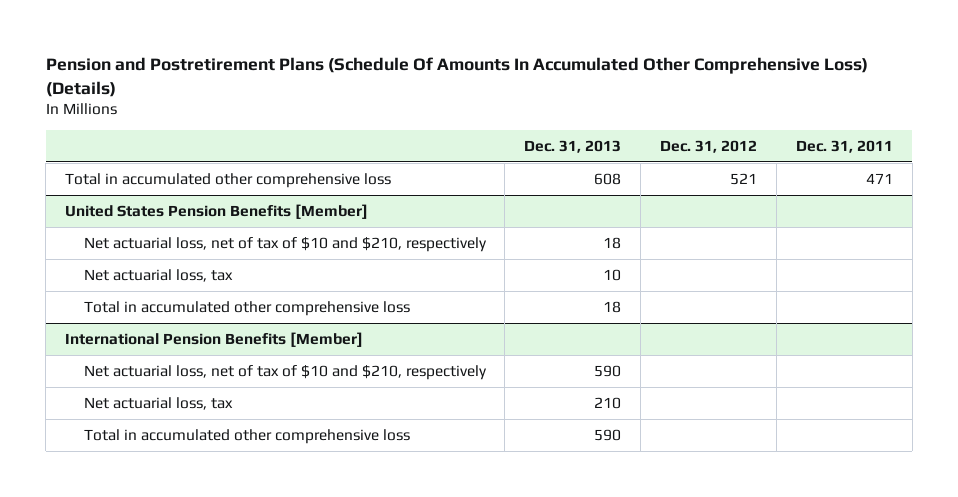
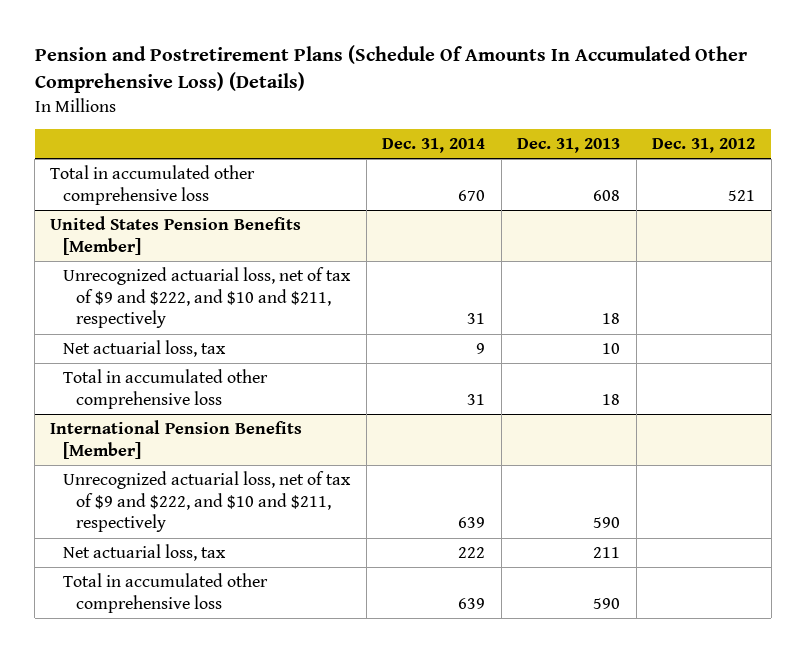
[795,139,893,153] Dec. 31, 2011 -> none
none -> [382,138,486,154] Dec. 31, 2014
[83,237,487,253] Net actuarial loss, net of tax of $10 and $210, respectively -> [63,267,352,329] Unrecognized actuarial loss, net of tax of $9 and $222, and $10 and $211, respectively
[83,365,487,381] Net actuarial loss, net of tax of $10 and $210, respectively -> [63,471,352,533] Unrecognized actuarial loss, net of tax of $9 and $222, and $10 and $211, respectively
[594,397,622,410] 210 -> [593,547,621,559] 211

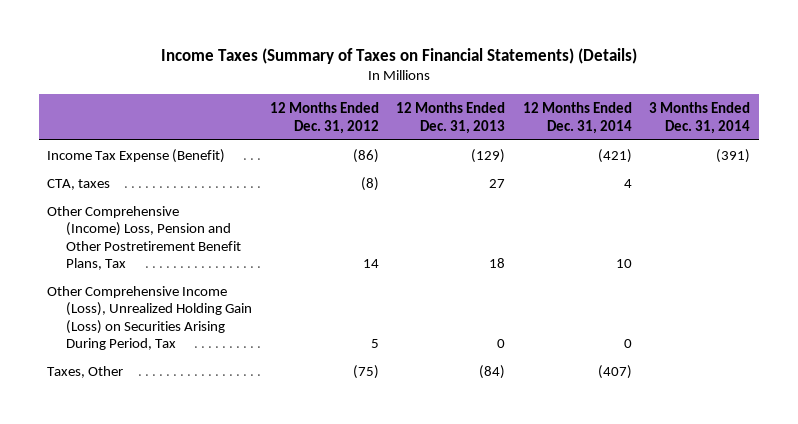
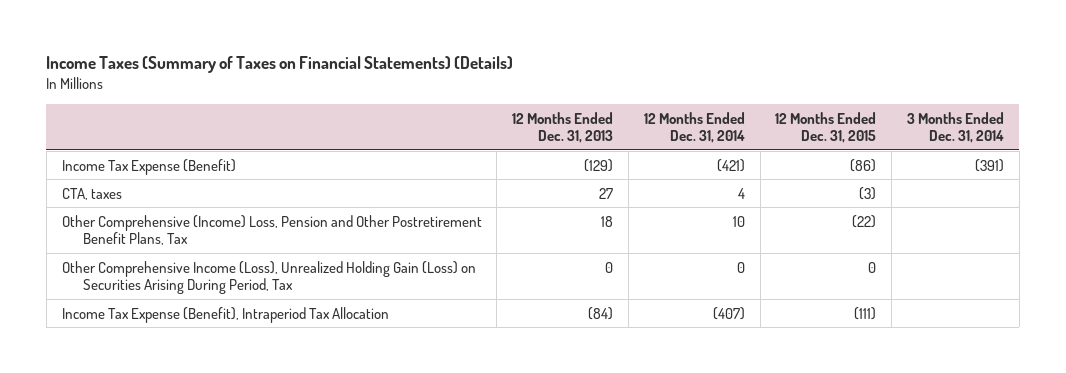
[269,102,379,134] 12 Months Ended Dec. 31, 2012 -> none
none -> [775,111,877,144] 12 Months Ended Dec. 31, 2015
[47,365,124,378] Taxes, Other -> [61,306,389,323] Income Tax Expense (Benefit), Intraperiod Tax Allocation

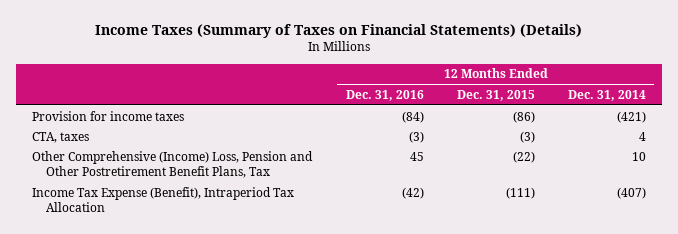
[512,111,614,144] 12 Months Ended Dec. 31, 2013 -> none
[906,111,1004,144] 3 Months Ended Dec. 31, 2014 -> none
none -> [345,89,424,101] Dec. 31, 2016
[61,158,236,175] Income Tax Expense (Benefit) -> [32,110,185,121] Provision for income taxes
[61,260,476,294] Other Comprehensive Income (Loss), Unrealized Holding Gain (Loss) on Securities Arising During Period, Tax -> none

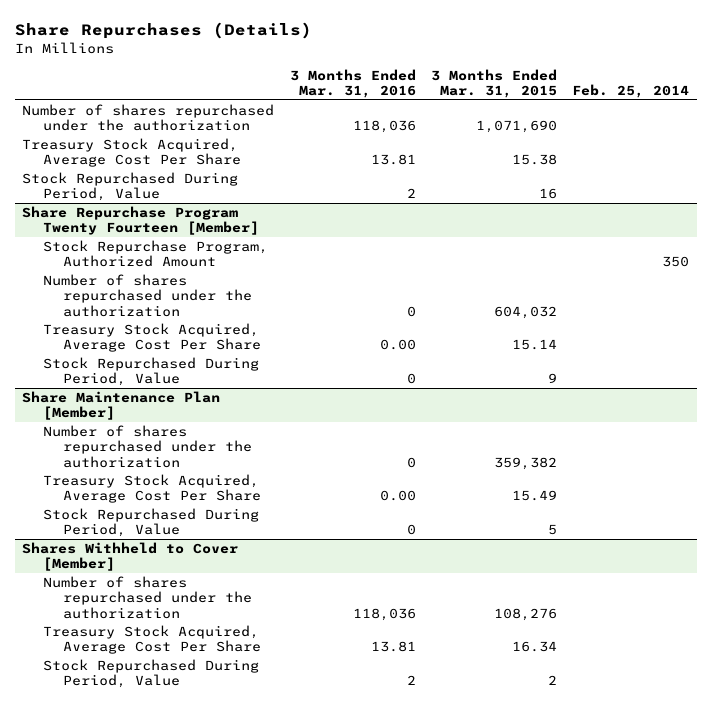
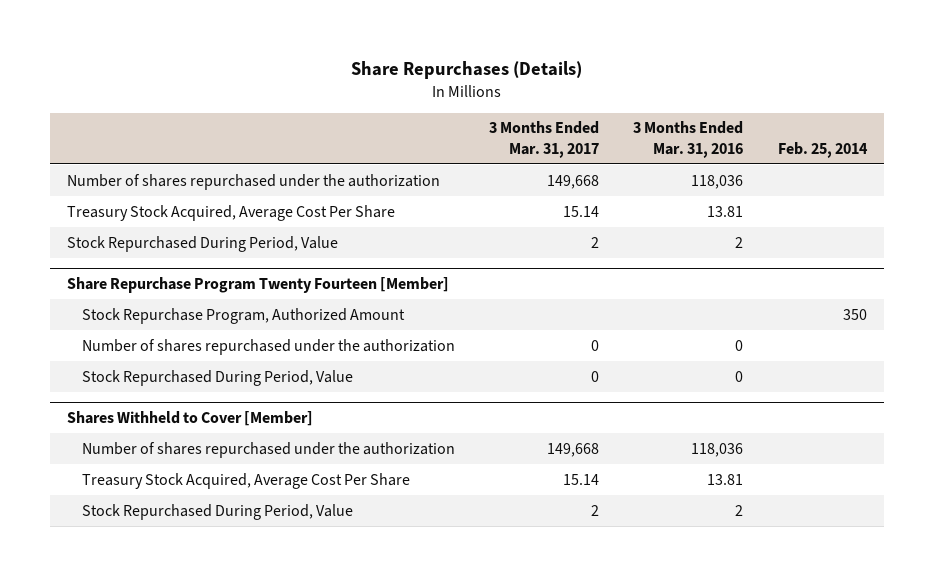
[431,68,558,98] 3 Months Ended Mar. 31, 2015 -> none
none -> [489,121,600,158] 3 Months Ended Mar. 31, 2017
[42,322,261,353] Treasury Stock Acquired, Average Cost Per Share -> none
[22,390,221,421] Share Maintenance Plan [Member] -> none
[42,424,252,468] Number of shares repurchased under the authorization -> none
[42,473,261,504] Treasury Stock Acquired, Average Cost Per Share -> none
[42,507,259,538] Stock Repurchased During Period, Value -> none

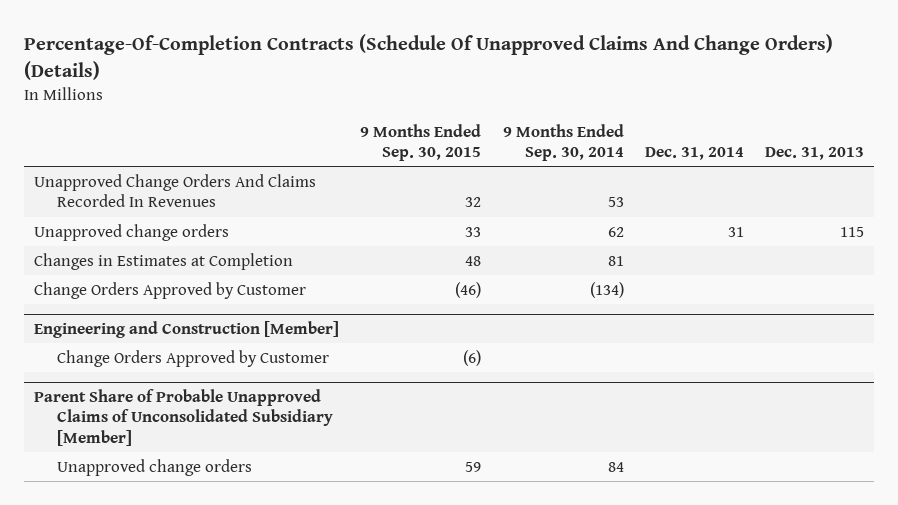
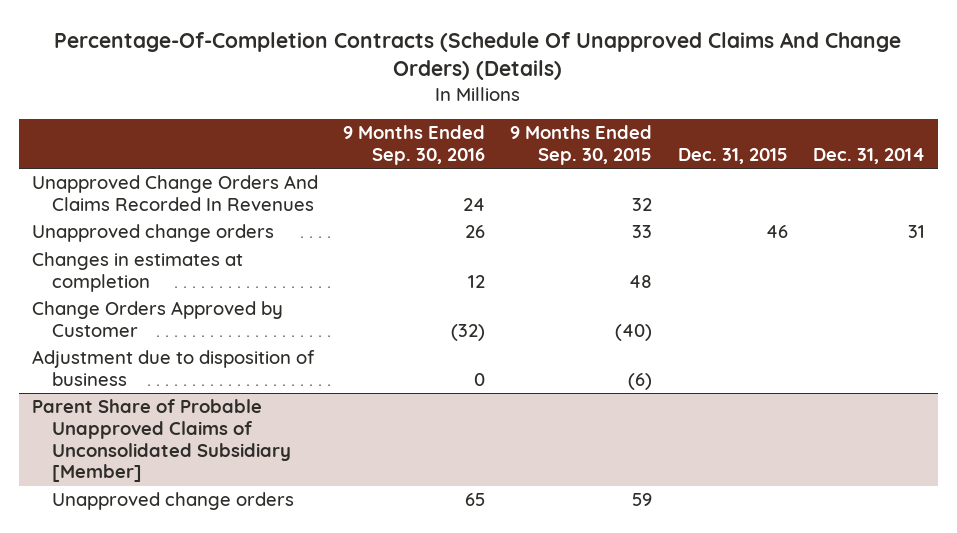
[502,123,624,162] 9 Months Ended Sep. 30, 2014 -> none
[764,147,864,161] Dec. 31, 2013 -> none
none -> [343,125,486,165] 9 Months Ended Sep. 30, 2016
none -> [677,147,788,164] Dec. 31, 2015
[34,321,340,339] Engineering and Construction [Member] -> none
[57,349,330,367] Change Orders Approved by Customer -> none
[34,252,294,270] Changes in Estimates at Completion -> [31,252,243,293] Changes in estimates at completion
[455,281,482,298] (46) -> [615,324,653,342] (40)
none -> [31,350,315,387] Adjustment due to disposition of business

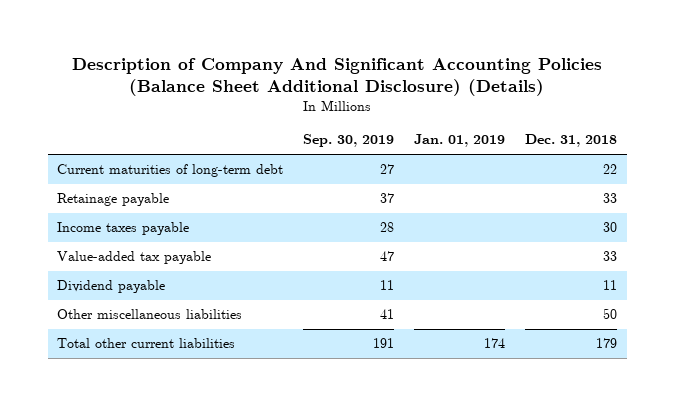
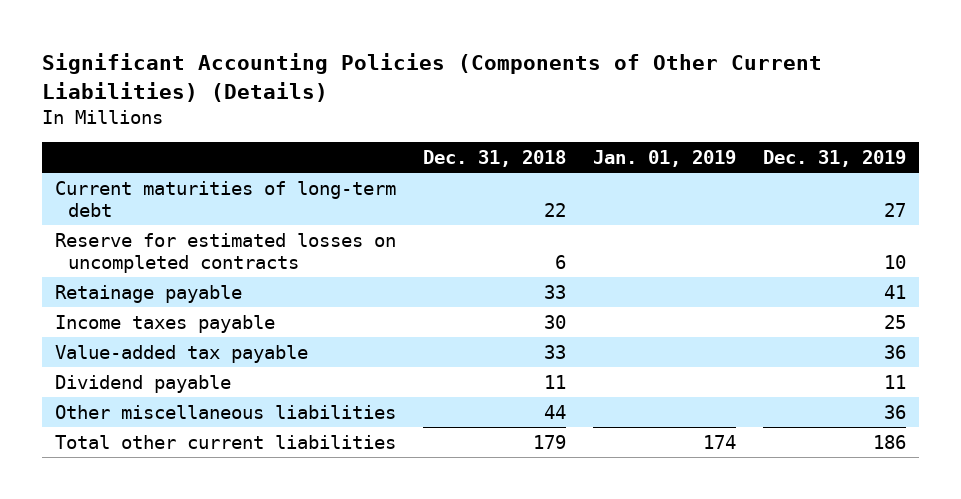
[72,57,603,96] Description of Company And Significant Accounting Policies (Balance Sheet Additional Disclosure) (Details) -> [41,53,822,102] Significant Accounting Policies (Components of Other Current Liabilities) (Details)
[303,134,395,148] Sep. 30, 2019 -> none
none -> [762,149,906,167] Dec. 31, 2019
none -> [55,232,397,273] Reserve for estimated losses on uncompleted contracts
[602,308,617,320] 50 -> [543,404,566,419] 44

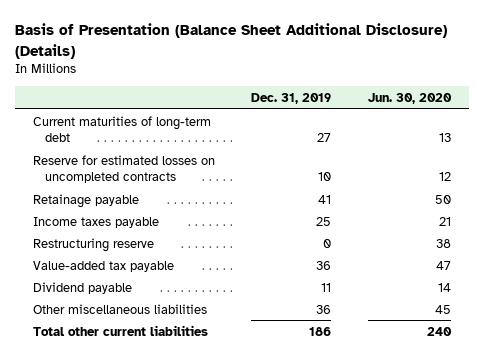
[41,53,822,102] Significant Accounting Policies (Components of Other Current Liabilities) (Details) -> [14,23,447,59] Basis of Presentation (Balance Sheet Additional Disclosure) (Details)
[422,149,566,167] Dec. 31, 2018 -> none
[592,149,736,167] Jan. 01, 2019 -> none
none -> [367,93,452,105] Jun. 30, 2020
none -> [33,237,155,252] Restructuring reserve

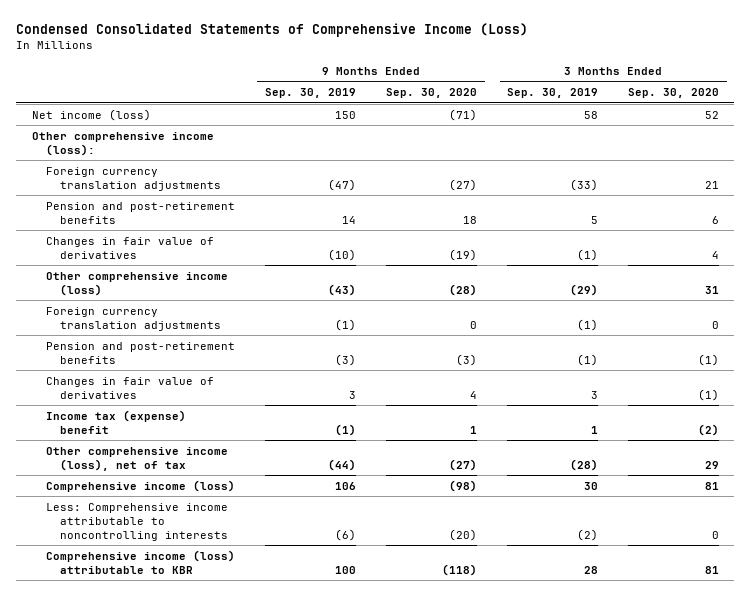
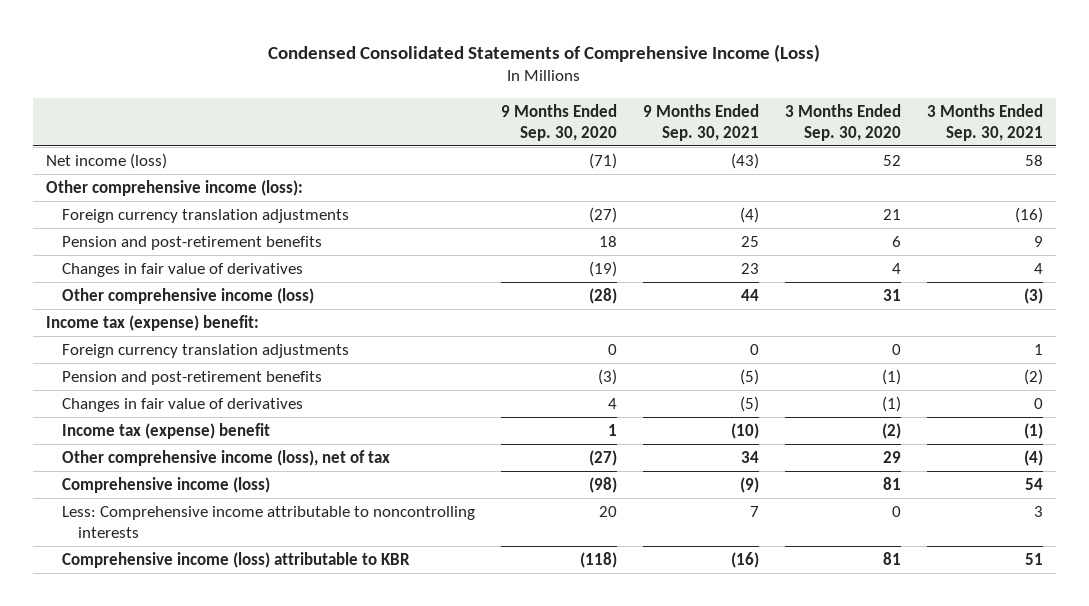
[264,88,356,99] Sep. 30, 2019 -> none
[507,88,599,99] Sep. 30, 2019 -> none
none -> [643,104,760,141] 9 Months Ended Sep. 30, 2021
none -> [927,104,1044,141] 3 Months Ended Sep. 30, 2021
none -> [45,315,259,332] Income tax (expense) benefit:
[449,528,478,541] (20) -> [598,506,617,518] 20

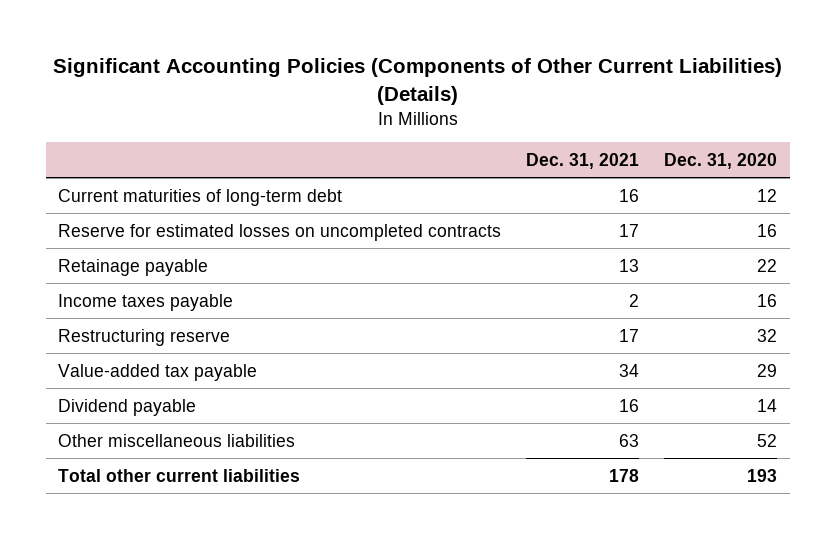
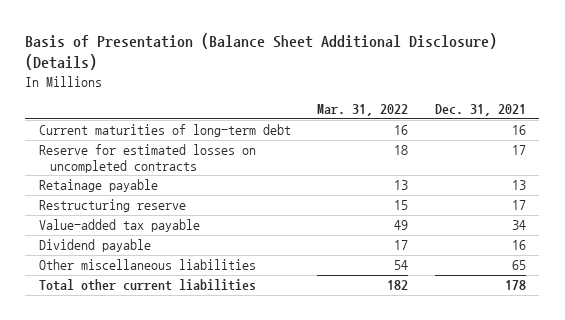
[52,58,782,105] Significant Accounting Policies (Components of Other Current Liabilities) (Details) -> [25,33,498,71] Basis of Presentation (Balance Sheet Additional Disclosure) (Details)
[664,152,778,169] Dec. 31, 2020 -> none
none -> [317,104,409,117] Mar. 31, 2022
[58,293,234,311] Income taxes payable -> none
[619,433,640,447] 63 -> [511,260,526,271] 65

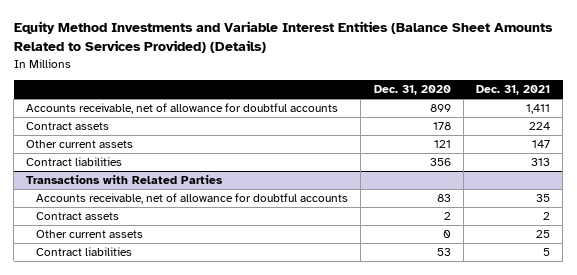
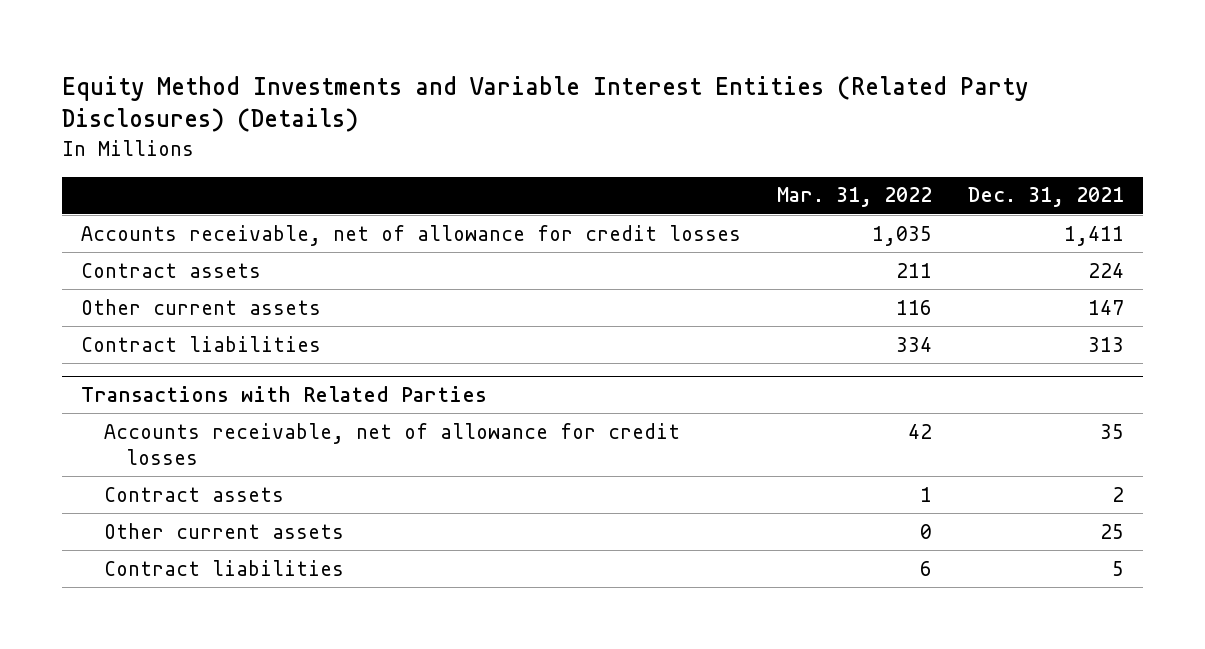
[13,21,553,54] Equity Method Investments and Variable Interest Entities (Balance Sheet Amounts Related to Services Provided) (Details) -> [62,75,1029,133] Equity Method Investments and Variable Interest Entities (Related Party Disclosures) (Details)
[373,85,451,96] Dec. 31, 2020 -> none
none -> [777,187,933,208] Mar. 31, 2022
[26,103,339,115] Accounts receivable, net of allowance for doubtful accounts -> [80,224,741,246] Accounts receivable, net of allowance for credit losses
[36,193,349,205] Accounts receivable, net of allowance for doubtful accounts -> [103,422,680,465] Accounts receivable, net of allowance for credit losses

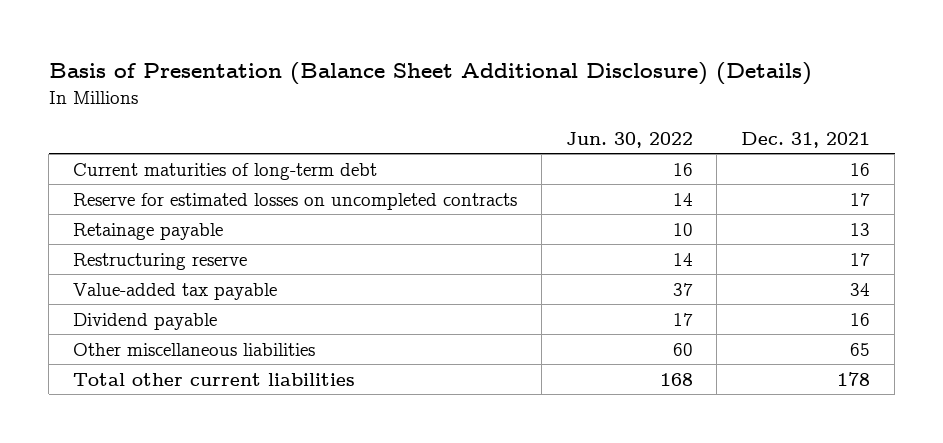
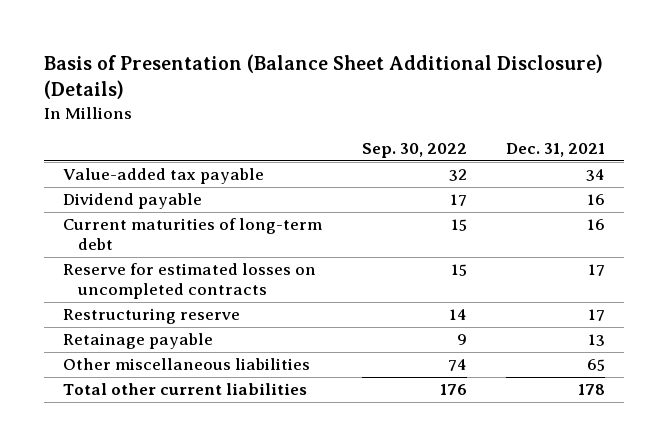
[565,132,693,149] Jun. 30, 2022 -> none
none -> [361,143,467,159] Sep. 30, 2022
[72,282,277,300] Value-added tax payable -> [63,168,265,185] Value-added tax payable
[72,312,217,330] Dividend payable -> [63,193,203,210] Dividend payable
[72,222,223,240] Retainage payable -> [63,333,214,350] Retainage payable

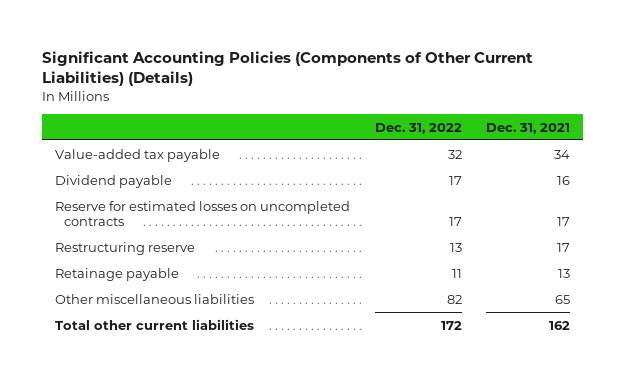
[43,54,603,100] Basis of Presentation (Balance Sheet Additional Disclosure) (Details) -> [42,50,534,87] Significant Accounting Policies (Components of Other Current Liabilities) (Details)
[361,143,467,159] Sep. 30, 2022 -> none
none -> [374,122,462,134] Dec. 31, 2022
[63,218,323,251] Current maturities of long-term debt -> none
[577,384,605,396] 178 -> [549,320,571,330] 162

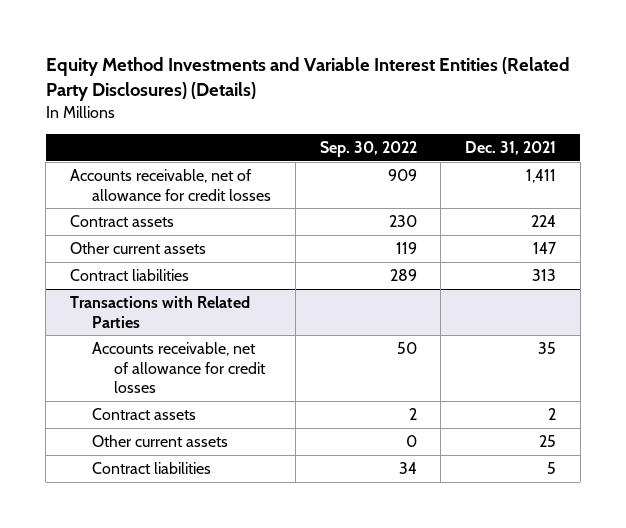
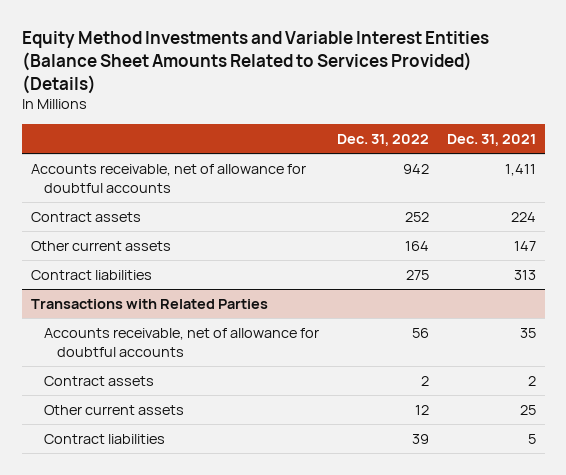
[45,56,570,102] Equity Method Investments and Variable Interest Entities (Related Party Disclosures) (Details) -> [21,31,489,94] Equity Method Investments and Variable Interest Entities (Balance Sheet Amounts Related to Services Provided) (Details)
[319,141,417,158] Sep. 30, 2022 -> none
none -> [336,133,429,146] Dec. 31, 2022
[70,169,272,201] Accounts receivable, net of allowance for credit losses -> [30,164,306,193] Accounts receivable, net of allowance for doubtful accounts
[92,342,267,394] Accounts receivable, net of allowance for credit losses -> [43,328,319,357] Accounts receivable, net of allowance for doubtful accounts

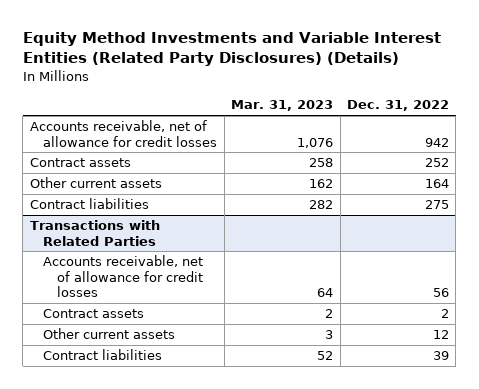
[21,31,489,94] Equity Method Investments and Variable Interest Entities (Balance Sheet Amounts Related to Services Provided) (Details) -> [22,32,441,67] Equity Method Investments and Variable Interest Entities (Related Party Disclosures) (Details)
[446,133,536,146] Dec. 31, 2021 -> none
none -> [231,100,334,112] Mar. 31, 2023
[30,164,306,193] Accounts receivable, net of allowance for doubtful accounts -> [29,120,218,147] Accounts receivable, net of allowance for credit losses
[43,328,319,357] Accounts receivable, net of allowance for doubtful accounts -> [43,255,204,297] Accounts receivable, net of allowance for credit losses

